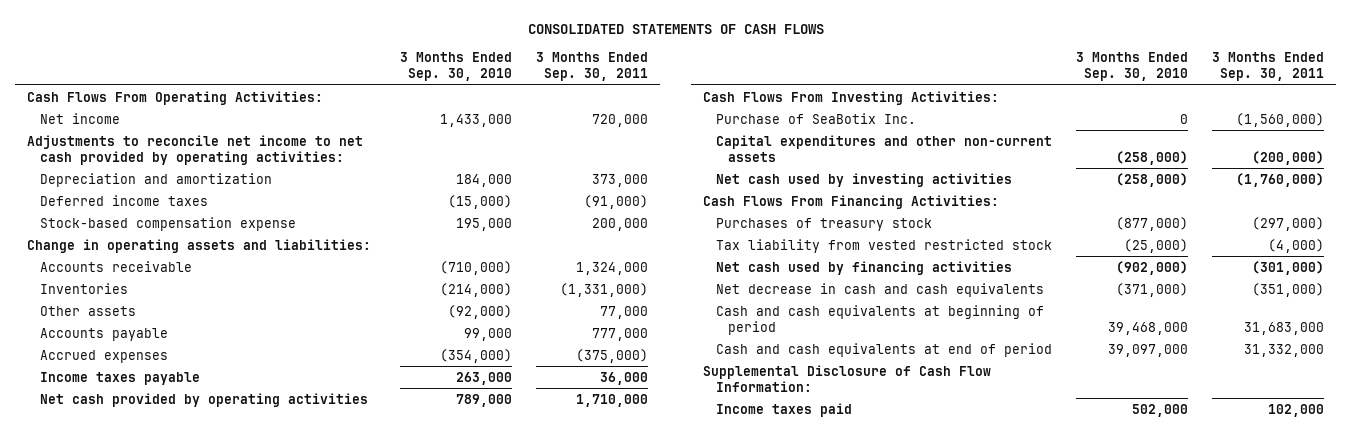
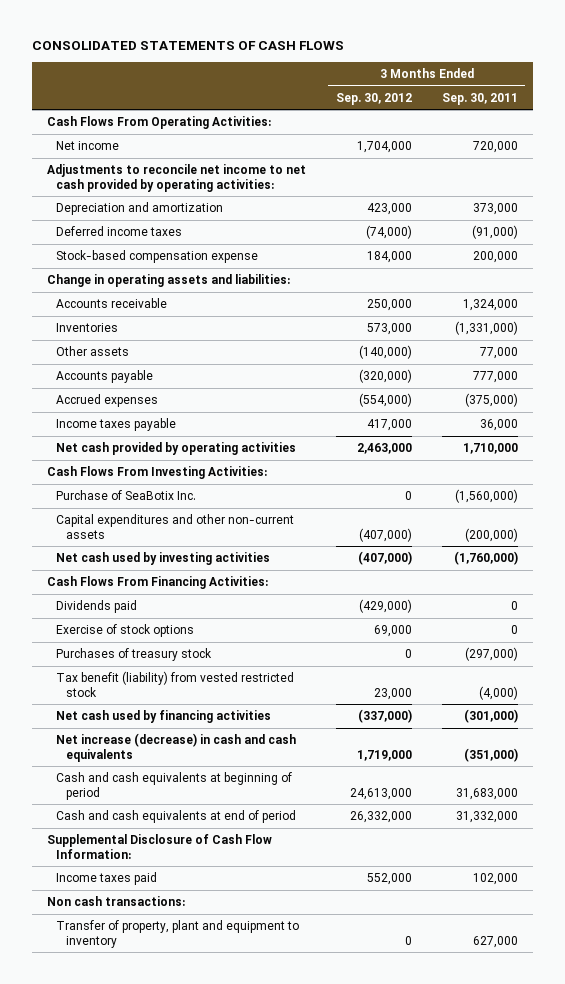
[399,52,512,82] 3 Months Ended Sep. 30, 2010 -> none
none -> [335,92,412,105] Sep. 30, 2012
none -> [56,600,138,614] Dividends paid
none -> [56,624,195,638] Exercise of stock options
[715,238,1052,253] Tax liability from vested restricted stock -> [56,671,295,697] Tax benefit (liability) from vested restricted stock
[715,282,1044,297] Net decrease in cash and cash equivalents -> [56,733,297,762] Net increase (decrease) in cash and cash equivalents
none -> [46,896,185,907] Non cash transactions:
none -> [56,920,300,948] Transfer of property, plant and equipment to inventory

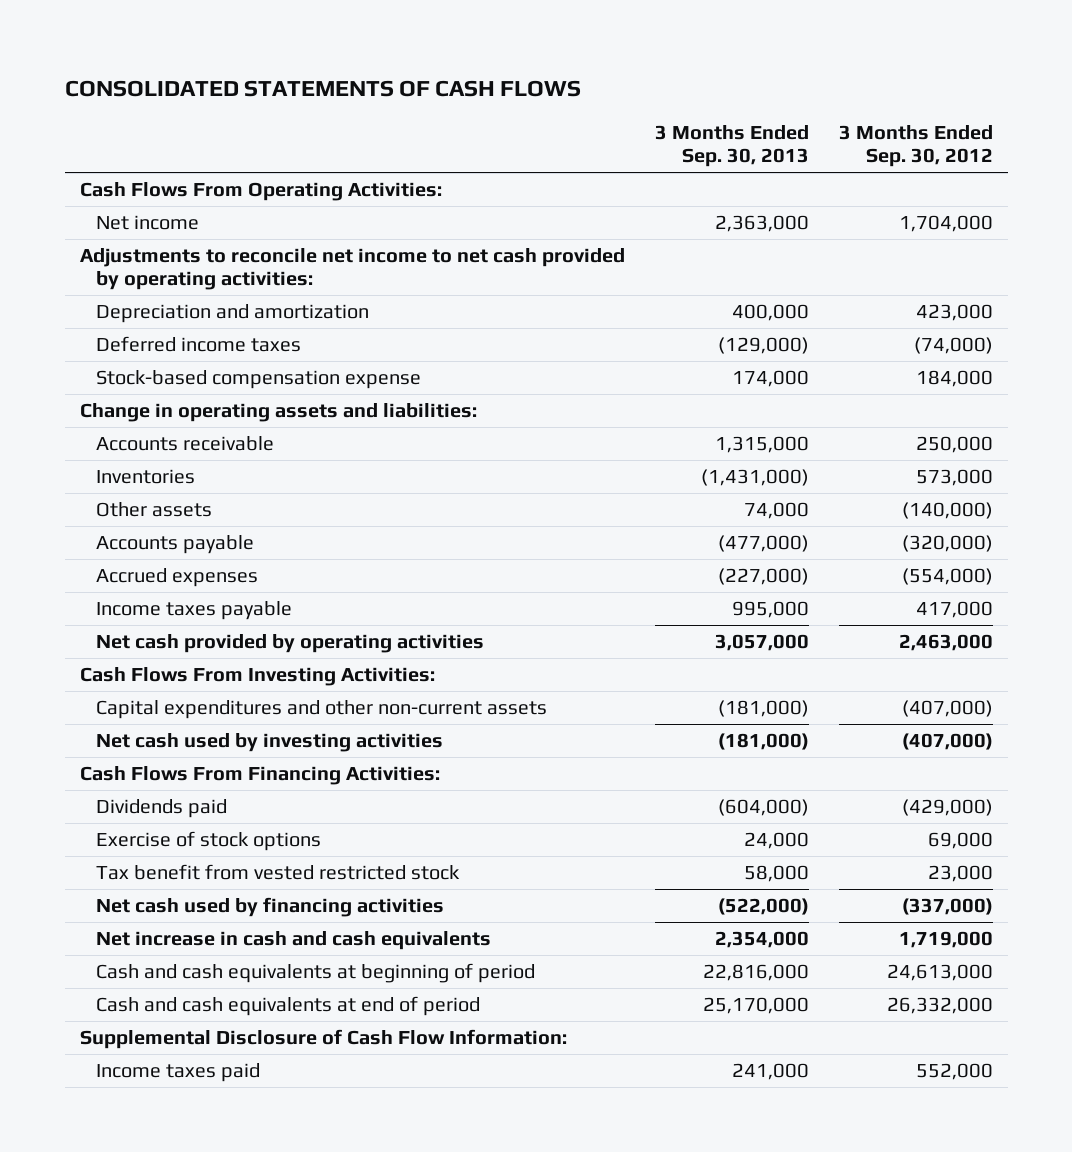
[441,92,518,105] Sep. 30, 2011 -> none
none -> [654,124,809,168] 3 Months Ended Sep. 30, 2013
[56,490,197,501] Purchase of SeaBotix Inc. -> none
[56,648,213,662] Purchases of treasury stock -> none
[56,671,295,697] Tax benefit (liability) from vested restricted stock -> [96,864,461,881] Tax benefit from vested restricted stock
[56,733,297,762] Net increase (decrease) in cash and cash equivalents -> [96,931,492,951] Net increase in cash and cash equivalents
[46,896,185,907] Non cash transactions: -> none
[56,920,300,948] Transfer of property, plant and equipment to inventory -> none

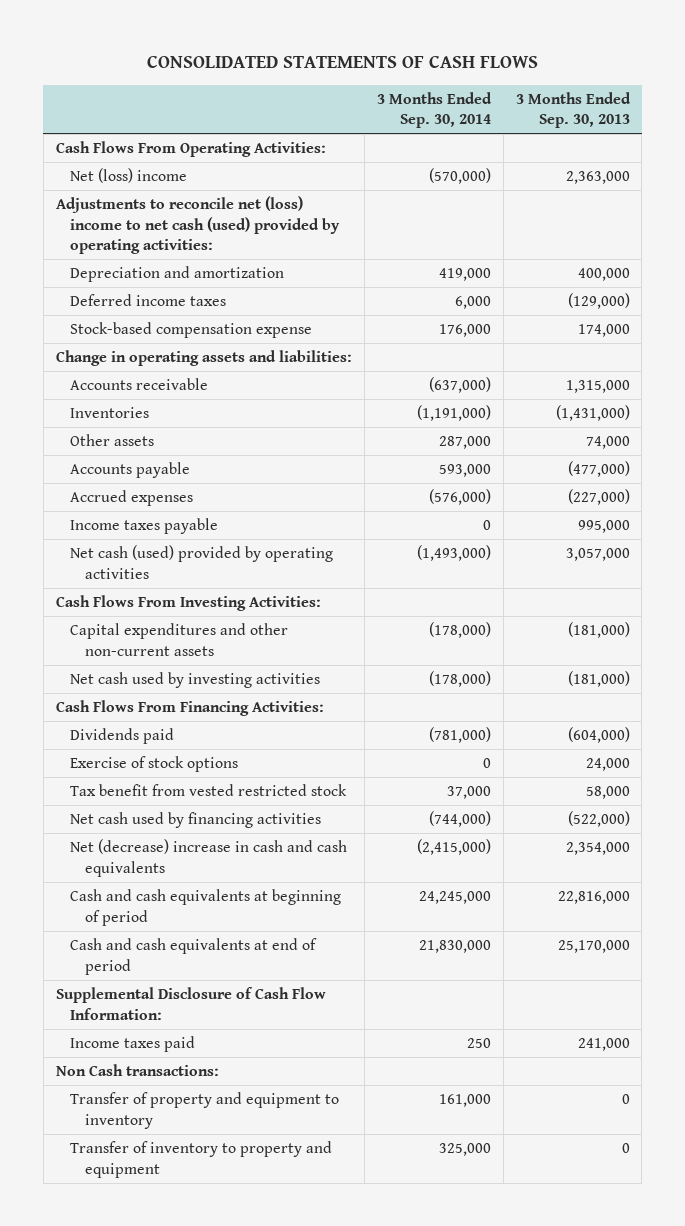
[838,124,993,168] 3 Months Ended Sep. 30, 2012 -> none
none -> [376,91,492,129] 3 Months Ended Sep. 30, 2014
[96,215,200,231] Net income -> [70,168,188,184] Net (loss) income
[79,248,625,291] Adjustments to reconcile net income to net cash provided by operating activities: -> [55,196,341,254] Adjustments to reconcile net (loss) income to net cash (used) provided by operating activities:
[96,634,485,654] Net cash provided by operating activities -> [70,545,334,579] Net cash (used) provided by operating activities
[96,931,492,951] Net increase in cash and cash equivalents -> [70,839,348,877] Net (decrease) increase in cash and cash equivalents
none -> [55,1064,219,1077] Non Cash transactions:
none -> [70,1092,340,1129] Transfer of property and equipment to inventory
none -> [70,1141,333,1178] Transfer of inventory to property and equipment

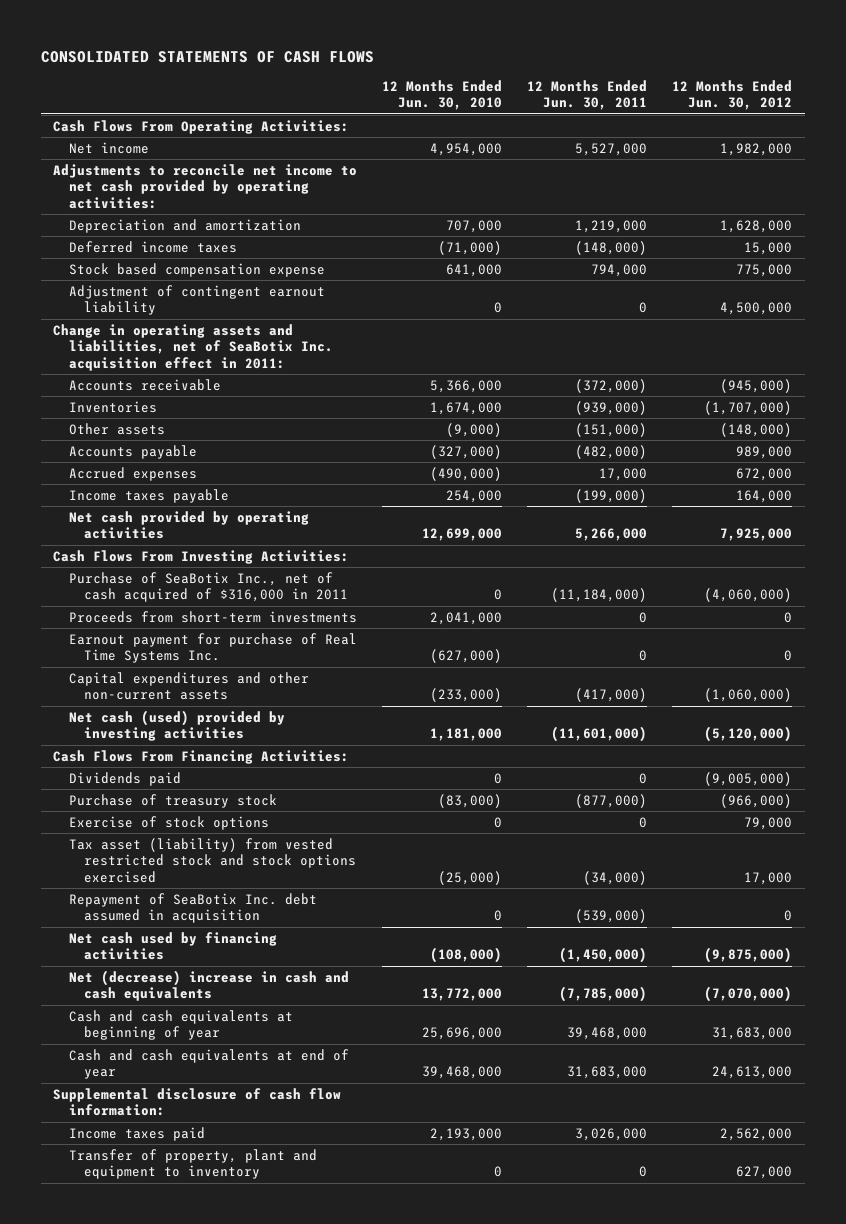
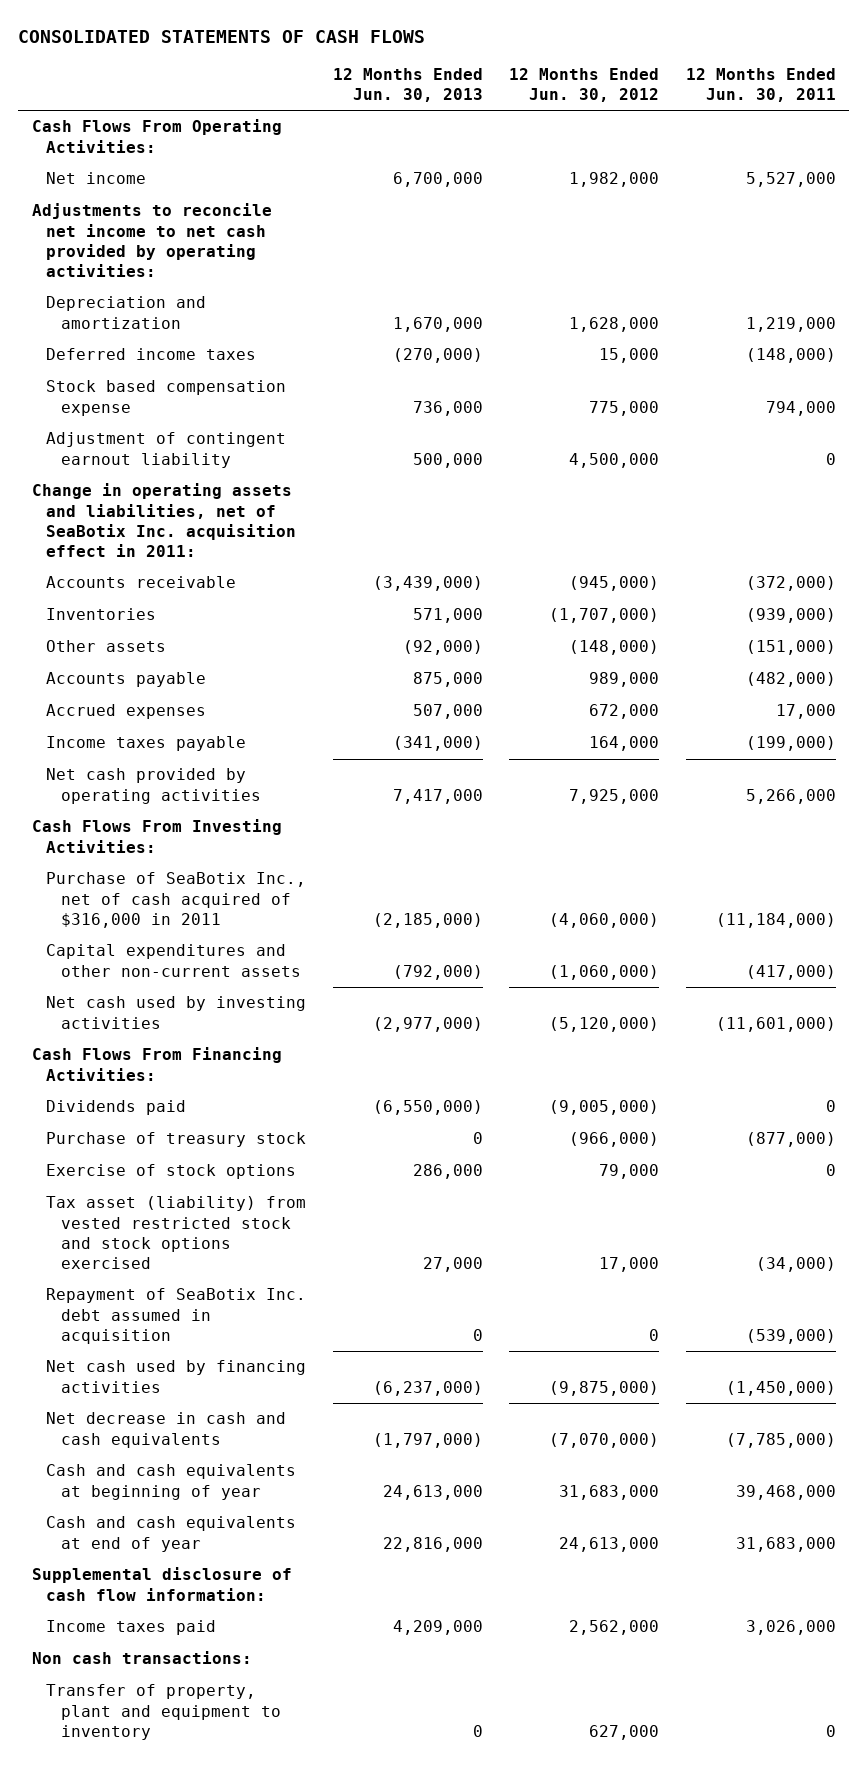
[382,79,503,111] 12 Months Ended Jun. 30, 2010 -> none
none -> [332,67,483,103] 12 Months Ended Jun. 30, 2013
[68,610,357,623] Proceeds from short-term investments -> none
[68,632,357,664] Earnout payment for purchase of Real Time Systems Inc. -> none
[68,709,285,742] Net cash (used) provided by investing activities -> [46,996,307,1029] Net cash used by investing activities
[68,969,349,1002] Net (decrease) increase in cash and cash equivalents -> [46,1412,287,1448] Net decrease in cash and cash equivalents
none -> [31,1651,252,1665] Non cash transactions:

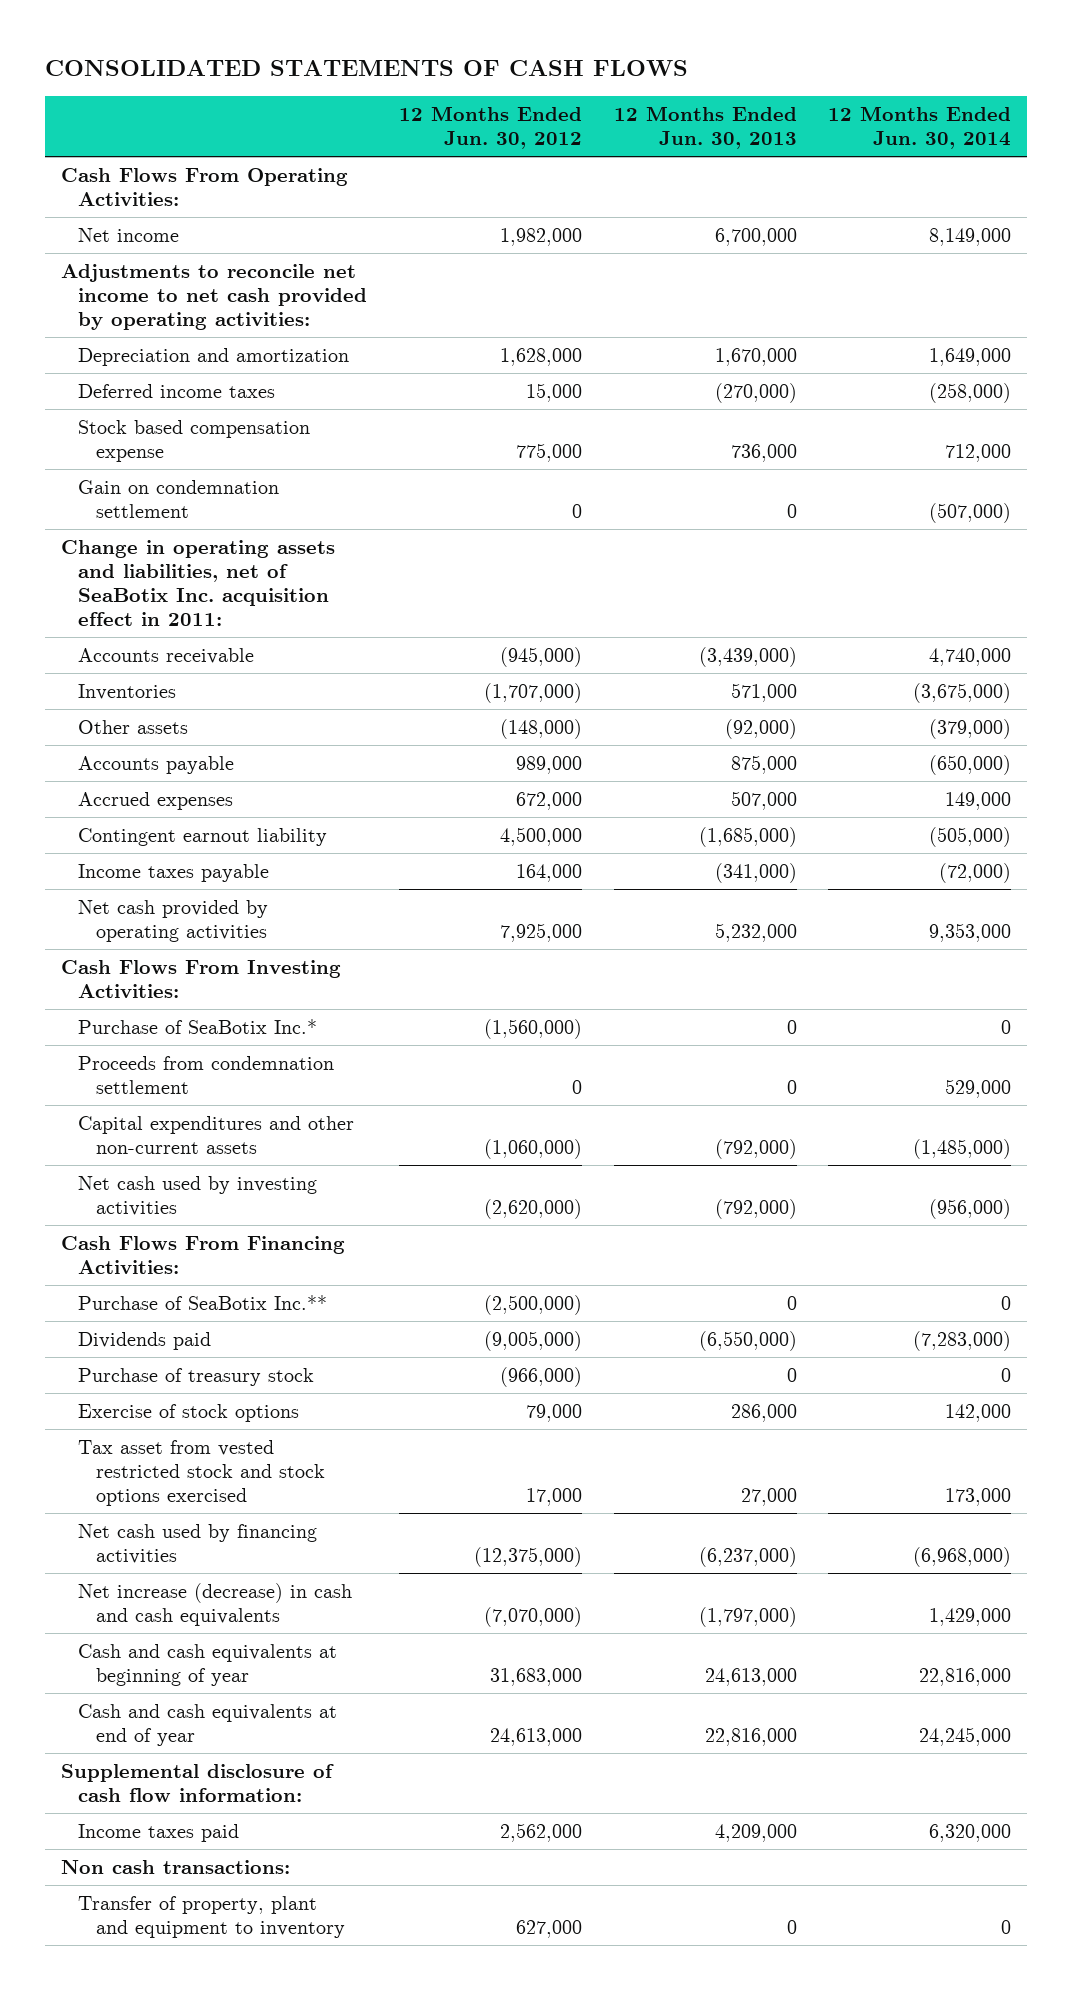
[686,67,837,103] 12 Months Ended Jun. 30, 2011 -> none
none -> [828,106,1012,150] 12 Months Ended Jun. 30, 2014
[46,432,287,468] Adjustment of contingent earnout liability -> none
none -> [78,479,280,518] Gain on condemnation settlement
none -> [78,827,328,846] Contingent earnout liability
[392,788,483,804] 7,417,000 -> [714,922,797,942] 5,232,000
[46,872,307,928] Purchase of SeaBotix Inc., net of cash acquired of $316,000 in 2011 -> [78,1018,318,1034] Purchase of SeaBotix Inc.*
[372,912,483,928] (2,185,000) -> [786,1019,797,1034] 0
[549,912,660,928] (4,060,000) -> [483,1018,582,1039] (1,560,000)
none -> [78,1055,335,1094] Proceeds from condemnation settlement
[372,1016,483,1032] (2,977,000) -> [714,1198,797,1219] (792,000)
[549,1016,660,1032] (5,120,000) -> [483,1198,582,1219] (2,620,000)
none -> [78,1294,328,1310] Purchase of SeaBotix Inc.**
[46,1288,307,1344] Repayment of SeaBotix Inc. debt assumed in acquisition -> none
[46,1196,307,1270] Tax asset (liability) from vested restricted stock and stock options exercised -> [78,1439,325,1506] Tax asset from vested restricted stock and stock options exercised
[549,1380,660,1396] (9,875,000) -> [473,1546,582,1567] (12,375,000)
[46,1412,287,1448] Net decrease in cash and cash equivalents -> [78,1582,353,1626] Net increase (decrease) in cash and cash equivalents

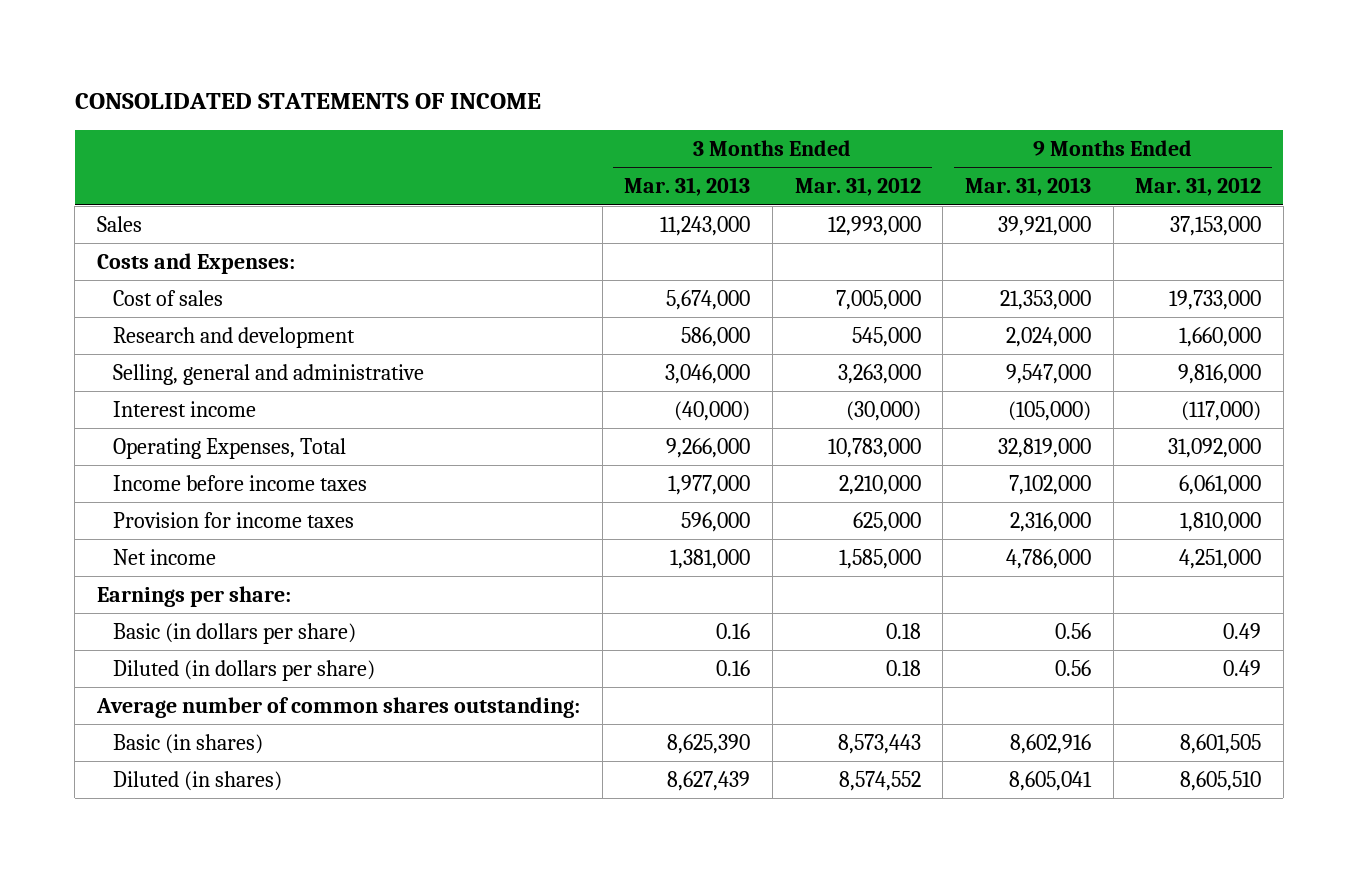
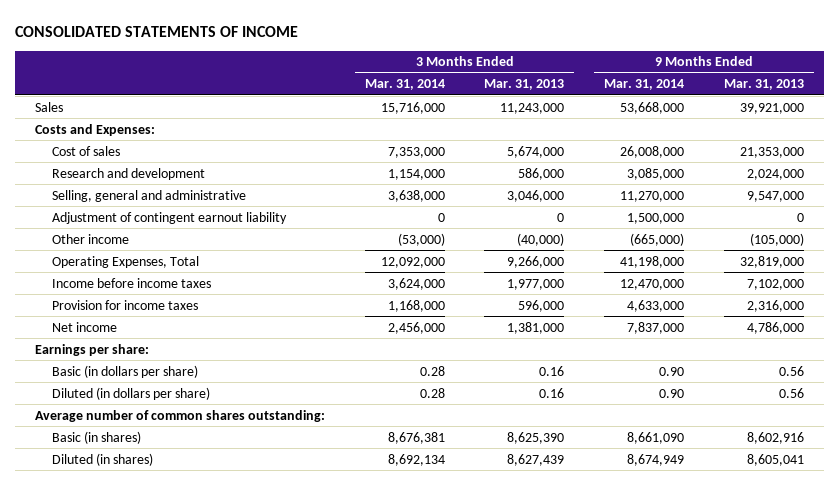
[794,177,921,197] Mar. 31, 2012 -> none
[1135,177,1262,197] Mar. 31, 2012 -> none
none -> [364,79,445,91] Mar. 31, 2014
none -> [604,79,685,91] Mar. 31, 2014
none -> [52,211,288,224] Adjustment of contingent earnout liability
[113,400,257,417] Interest income -> [52,233,130,244] Other income

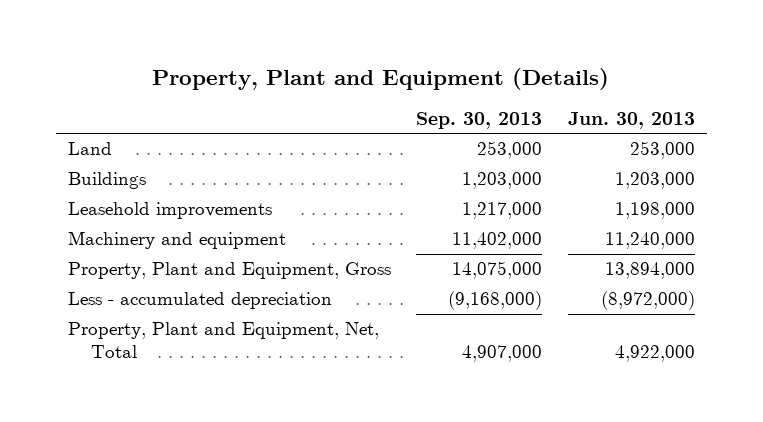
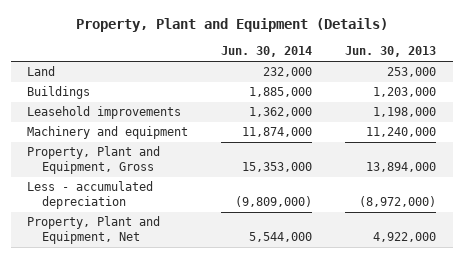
[416,112,543,130] Sep. 30, 2013 -> none
none -> [221,46,313,58] Jun. 30, 2014
[68,322,380,359] Property, Plant and Equipment, Net, Total -> [27,216,161,245] Property, Plant and Equipment, Net

